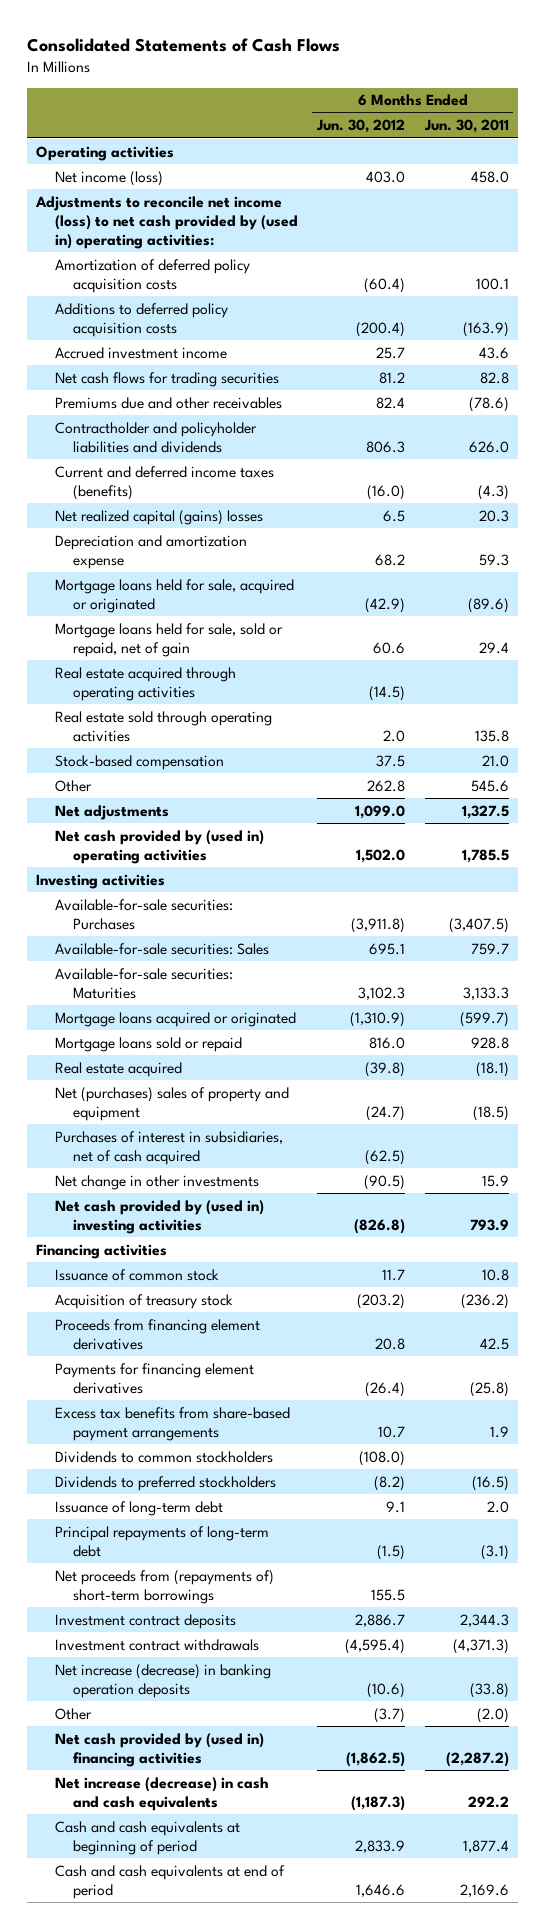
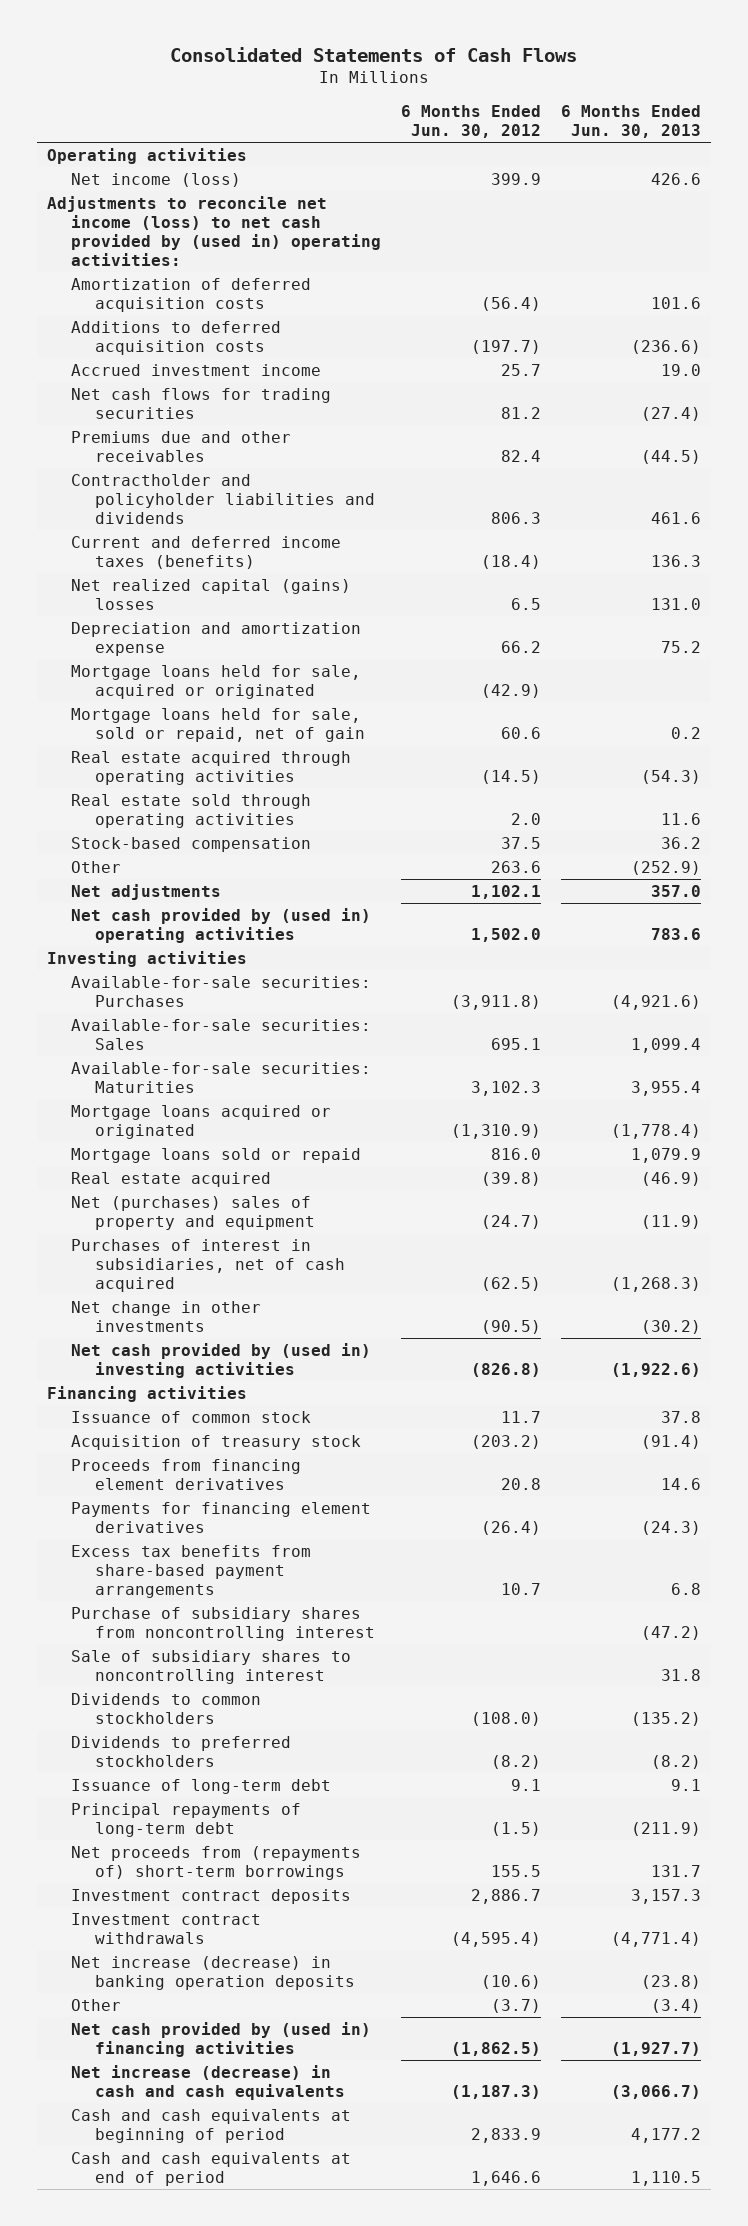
[423,119,509,134] Jun. 30, 2011 -> none
none -> [561,105,702,139] 6 Months Ended Jun. 30, 2013
[366,170,406,183] 403.0 -> [491,172,542,185] 399.9
[54,258,250,293] Amortization of deferred policy acquisition costs -> [71,277,312,312] Amortization of deferred acquisition costs
[364,277,406,293] (60.4) -> [481,296,542,311] (56.4)
[54,302,228,337] Additions to deferred policy acquisition costs -> [71,320,282,355] Additions to deferred acquisition costs
[356,321,406,337] (200.4) -> [471,339,542,354] (197.7)
[367,484,406,500] (16.0) -> [481,554,542,569] (18.4)
[375,553,406,566] 68.2 -> [501,640,542,653] 66.2
[367,779,406,792] 262.8 -> [491,860,542,873] 263.6
[355,804,406,819] 1,099.0 -> [471,884,542,899] 1,102.1
none -> [71,1606,376,1641] Purchase of subsidiary shares from noncontrolling interest
none -> [71,1649,352,1684] Sale of subsidiary shares to noncontrolling interest

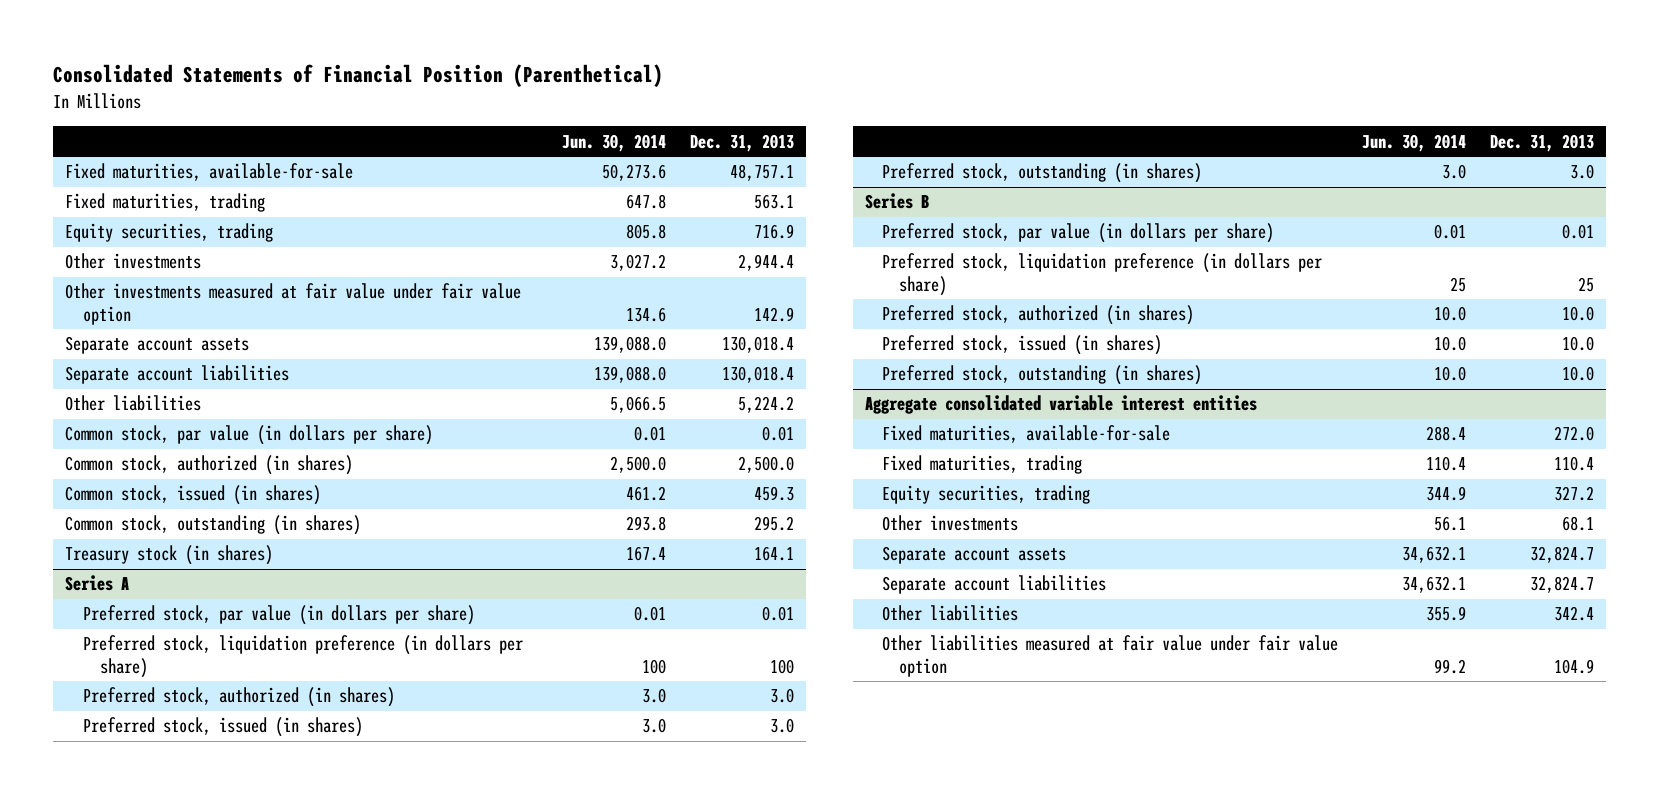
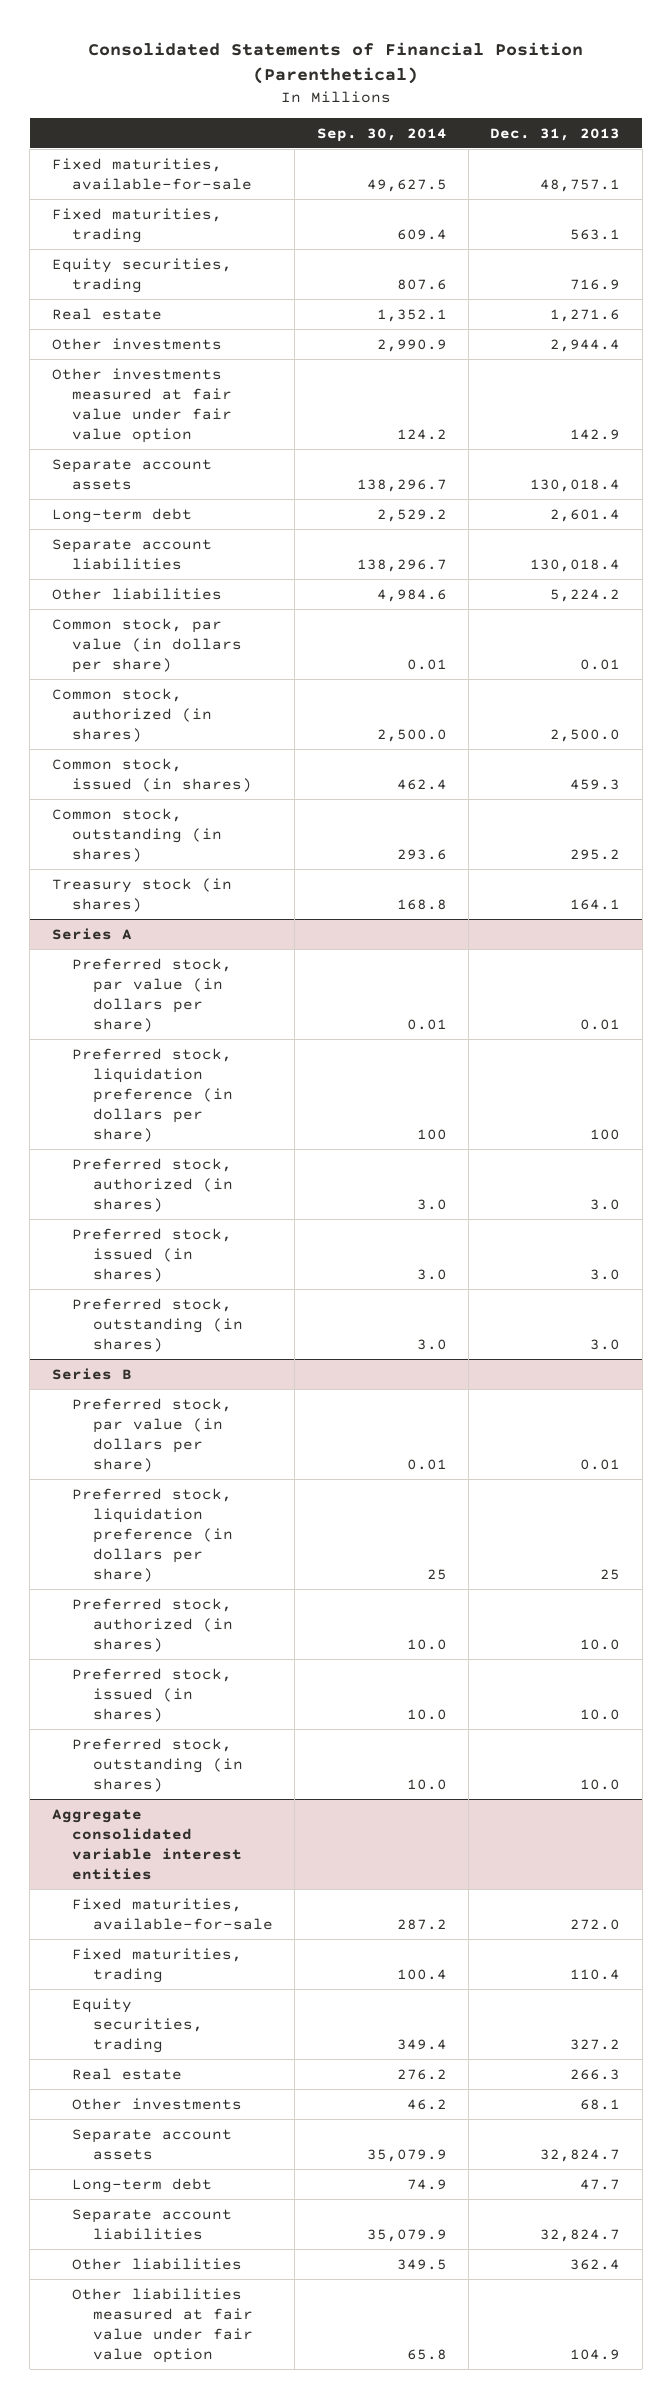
[562,133,667,152] Jun. 30, 2014 -> none
none -> [316,127,447,142] Sep. 30, 2014
none -> [51,307,162,320] Real estate
none -> [51,507,192,523] Long-term debt
none -> [72,2067,183,2080] Real estate
none -> [72,2177,213,2193] Long-term debt
[1553,606,1594,622] 342.4 -> [570,2258,621,2270] 362.4

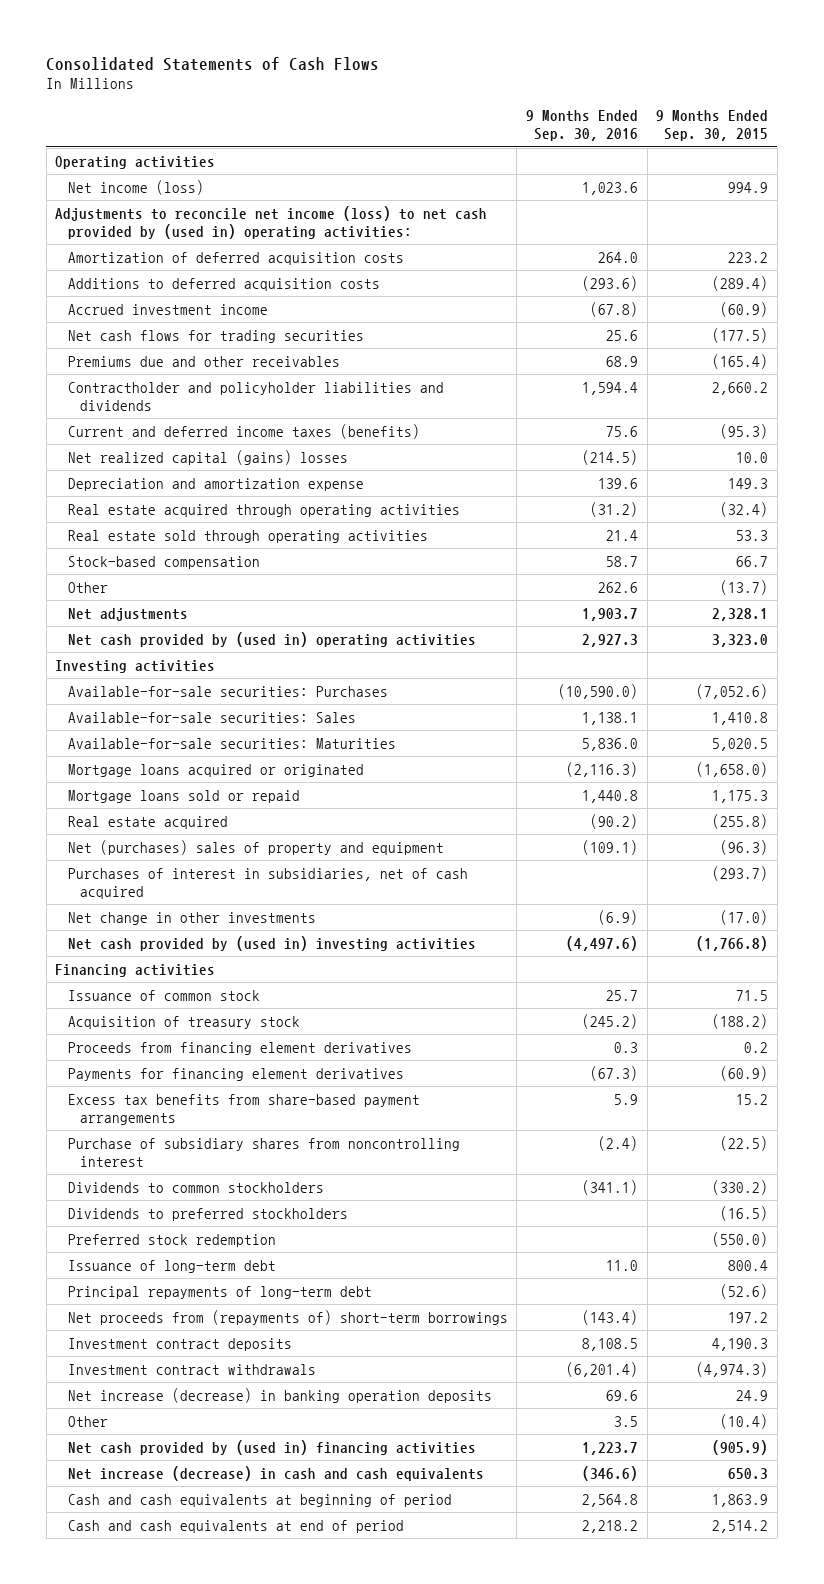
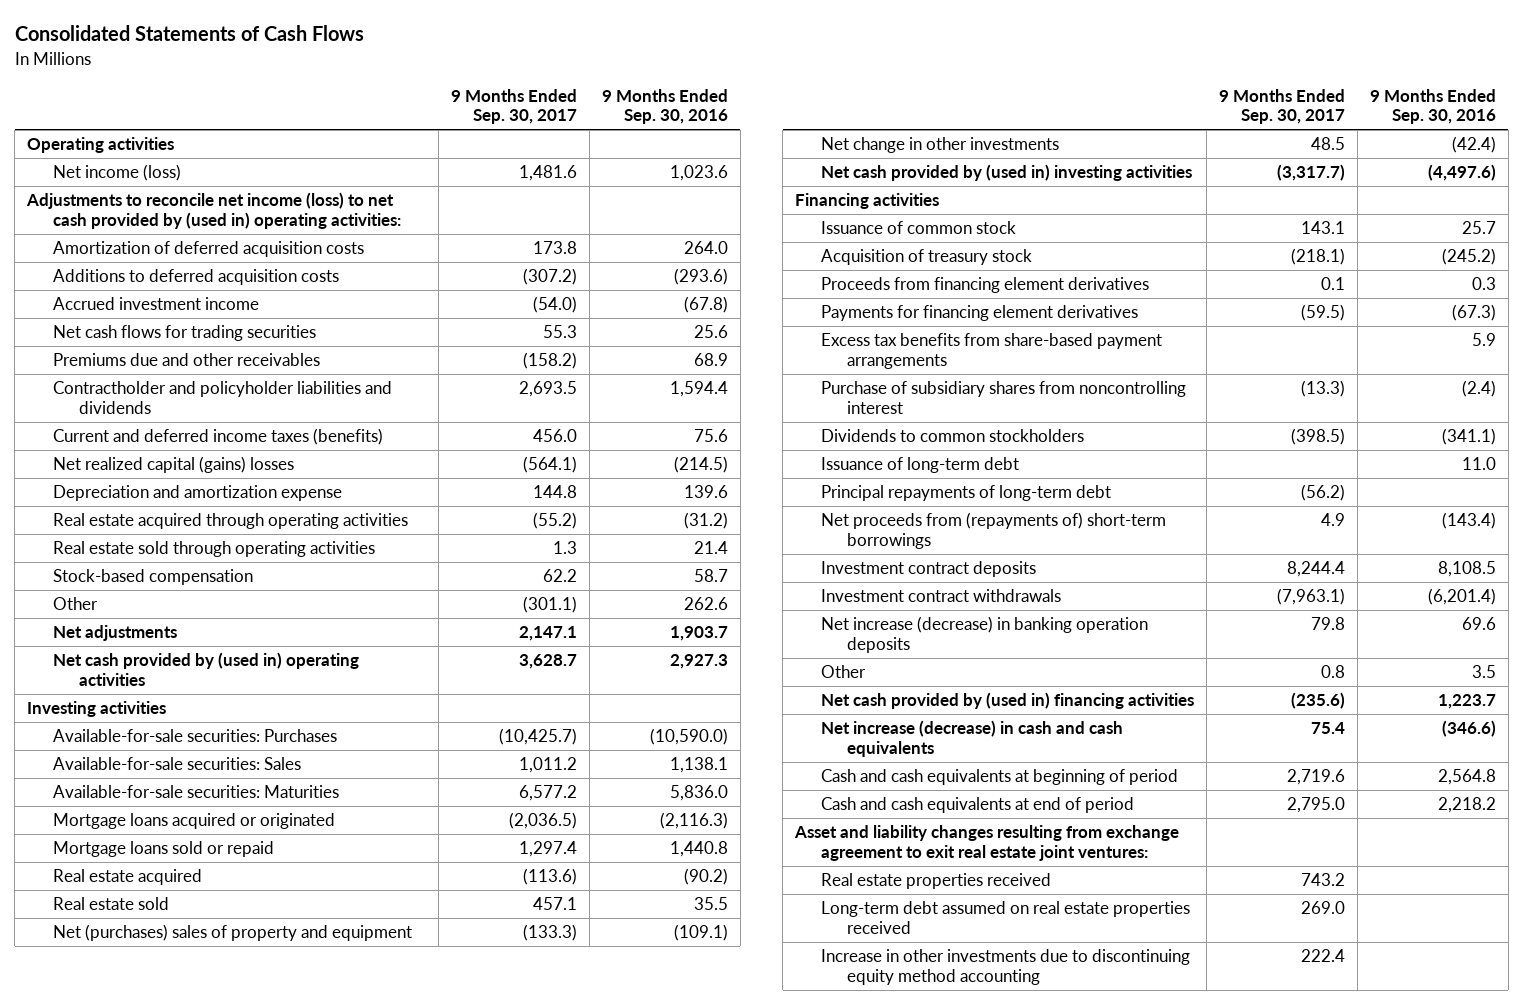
[656,109,769,142] 9 Months Ended Sep. 30, 2015 -> none
none -> [450,88,577,125] 9 Months Ended Sep. 30, 2017
none -> [53,897,170,911] Real estate sold
[67,867,468,899] Purchases of interest in subsidiaries, net of cash acquired -> none
[597,909,638,925] (6.9) -> [1451,136,1496,154] (42.4)
[67,1207,348,1221] Dividends to preferred stockholders -> none
[67,1233,276,1247] Preferred stock redemption -> none
none -> [794,825,1180,861] Asset and liability changes resulting from exchange agreement to exit real estate joint ventures:
none -> [821,873,1052,890] Real estate properties received
none -> [821,901,1191,934] Long-term debt assumed on real estate properties received
none -> [821,949,1191,985] Increase in other investments due to discontinuing equity method accounting

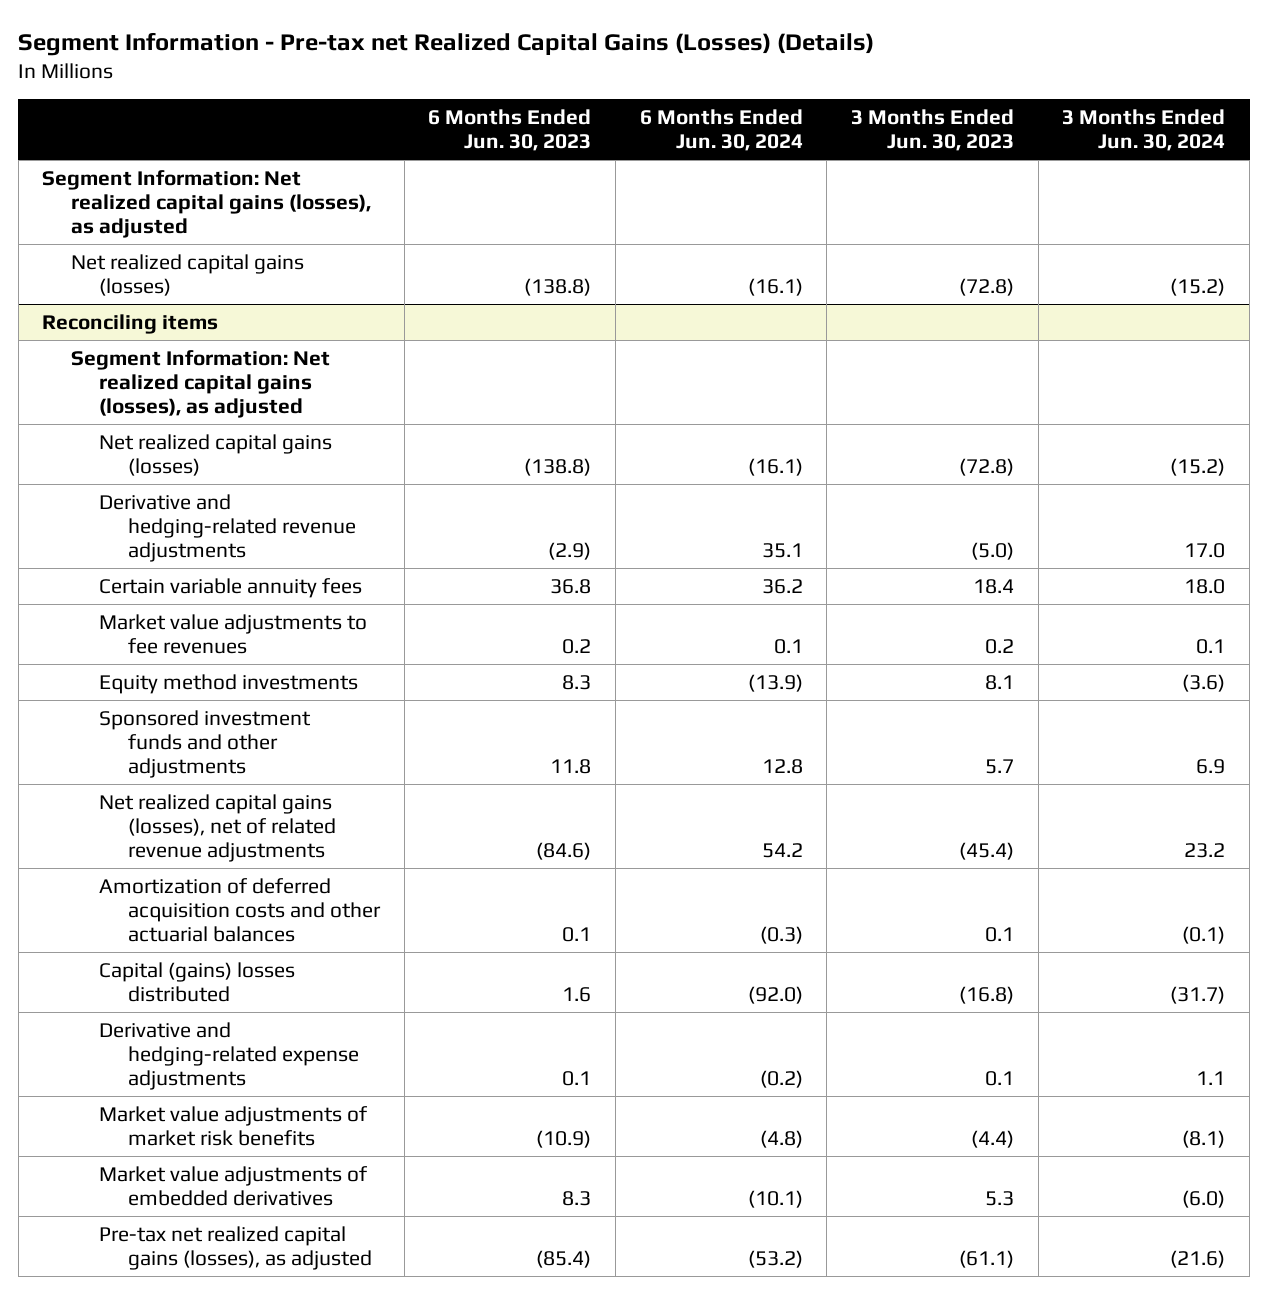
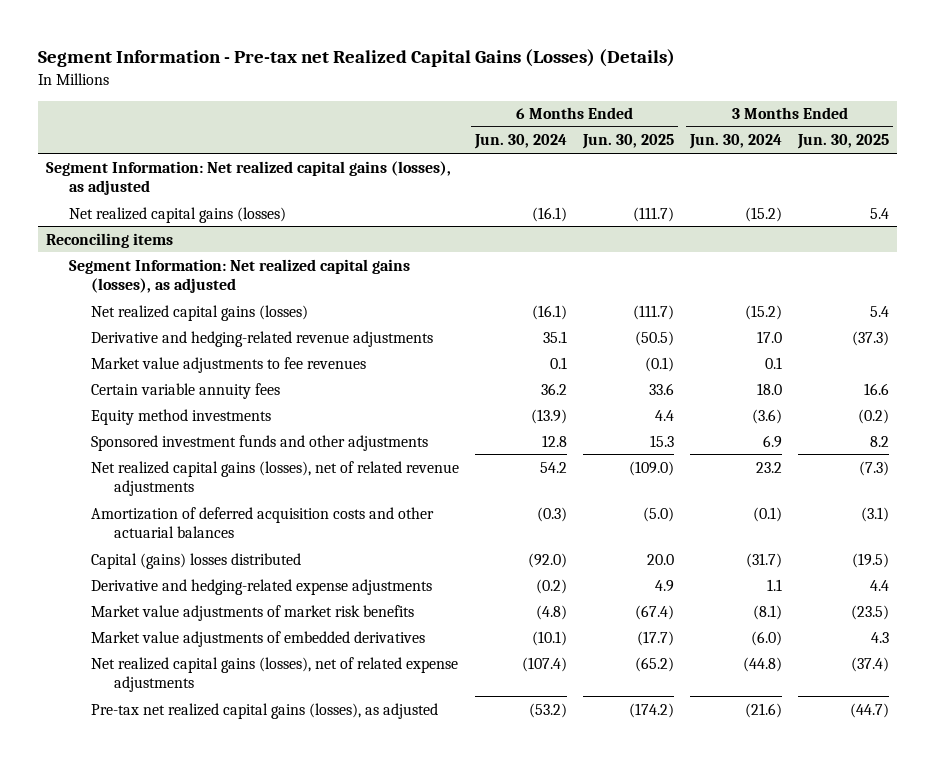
[428,108,592,152] 6 Months Ended Jun. 30, 2023 -> none
[851,108,1015,152] 3 Months Ended Jun. 30, 2023 -> none
none -> [582,134,675,150] Jun. 30, 2025
none -> [797,134,890,150] Jun. 30, 2025
[99,577,363,598] Certain variable annuity fees -> [91,382,281,399] Certain variable annuity fees
none -> [91,656,459,693] Net realized capital gains (losses), net of related expense adjustments

